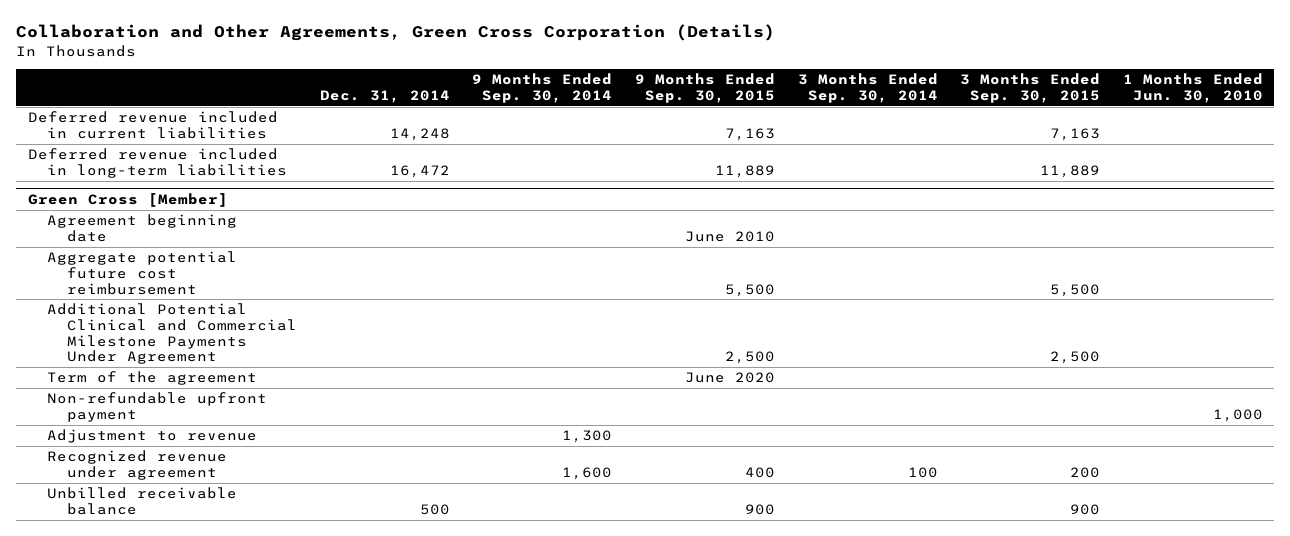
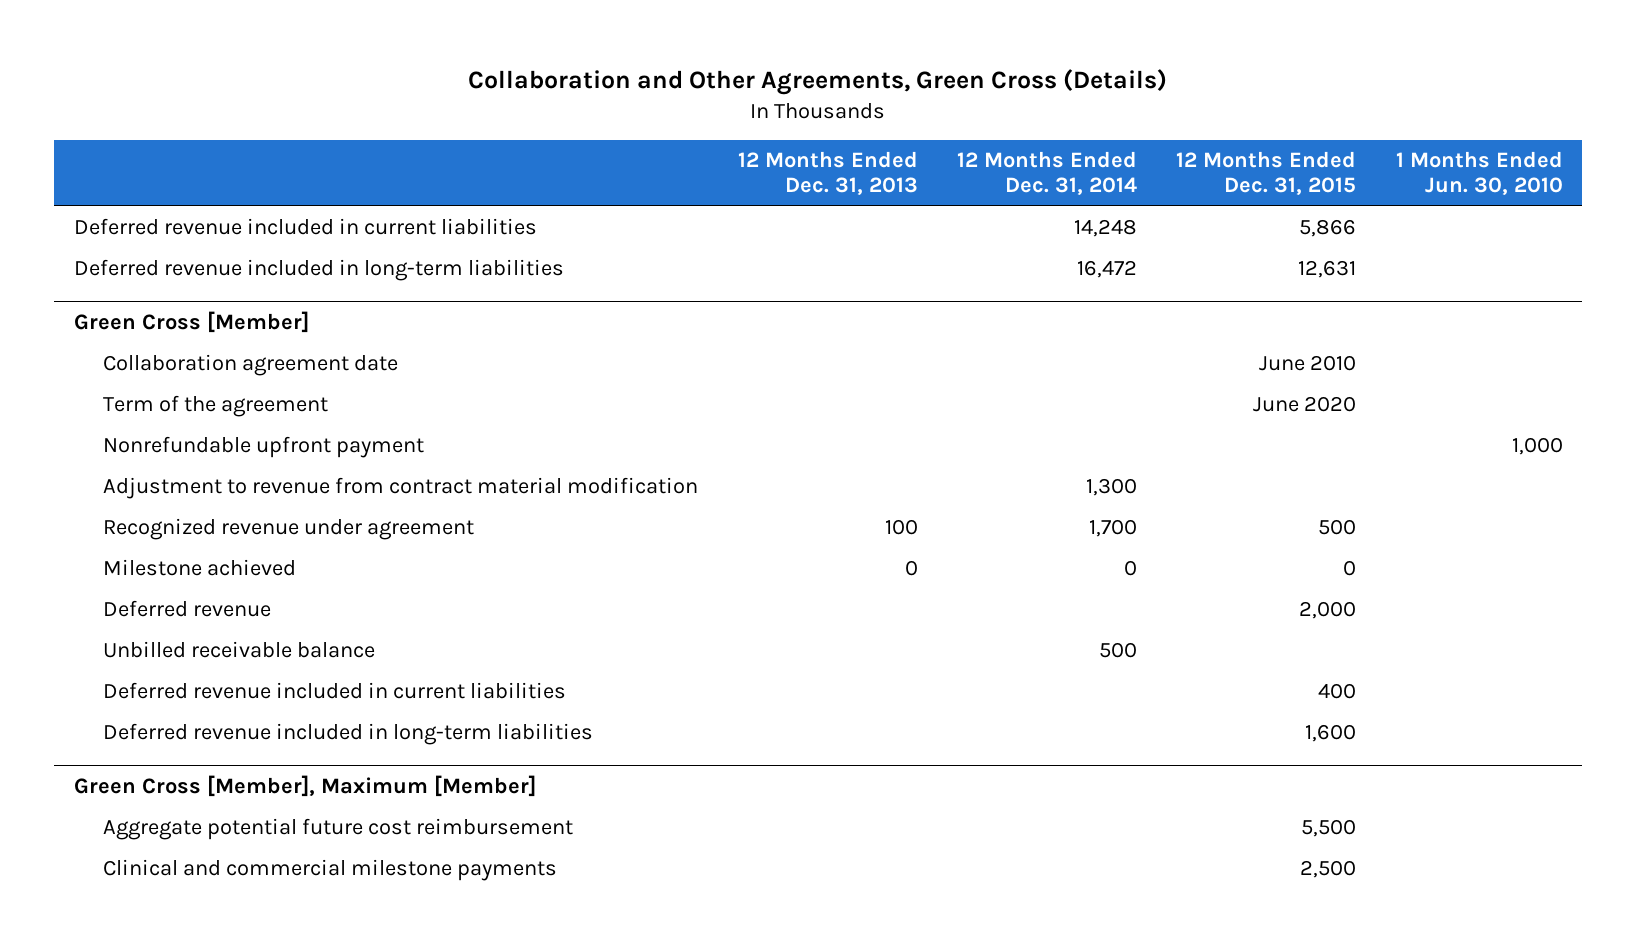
[16,24,776,42] Collaboration and Other Agreements, Green Cross Corporation (Details) -> [468,69,1168,96] Collaboration and Other Agreements, Green Cross (Details)
[319,89,450,103] Dec. 31, 2014 -> none
[472,73,613,103] 9 Months Ended Sep. 30, 2014 -> none
[635,73,776,103] 9 Months Ended Sep. 30, 2015 -> none
[797,73,938,103] 3 Months Ended Sep. 30, 2014 -> none
[960,73,1101,103] 3 Months Ended Sep. 30, 2015 -> none
none -> [737,150,918,196] 12 Months Ended Dec. 31, 2013
none -> [956,150,1137,196] 12 Months Ended Dec. 31, 2014
none -> [1176,150,1357,196] 12 Months Ended Dec. 31, 2015
[47,251,238,295] Aggregate potential future cost reimbursement -> none
[47,303,298,365] Additional Potential Clinical and Commercial Milestone Payments Under Agreement -> none
[47,214,238,242] Agreement beginning date -> [103,354,399,377] Collaboration agreement date
[47,392,268,422] Non-refundable upfront payment -> [103,436,425,459] Nonrefundable upfront payment
[47,429,258,444] Adjustment to revenue -> [103,477,699,500] Adjustment to revenue from contract material modification
none -> [103,559,297,577] Milestone achieved
none -> [103,600,272,618] Deferred revenue
none -> [103,682,567,700] Deferred revenue included in current liabilities
none -> [103,723,594,746] Deferred revenue included in long-term liabilities
none -> [73,775,536,798] Green Cross [Member], Maximum [Member]
none -> [103,818,574,841] Aggregate potential future cost reimbursement
none -> [103,859,558,882] Clinical and commercial milestone payments

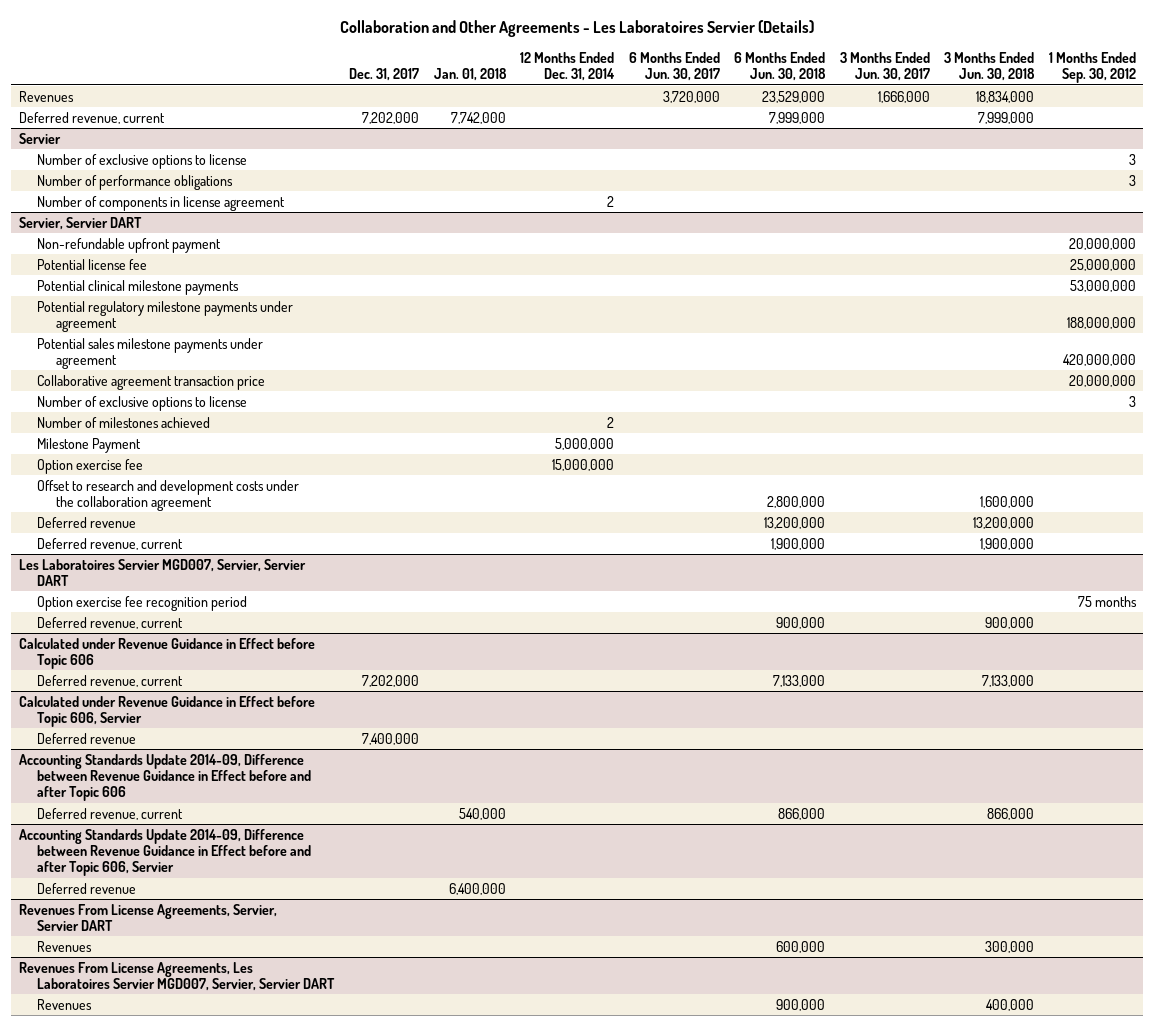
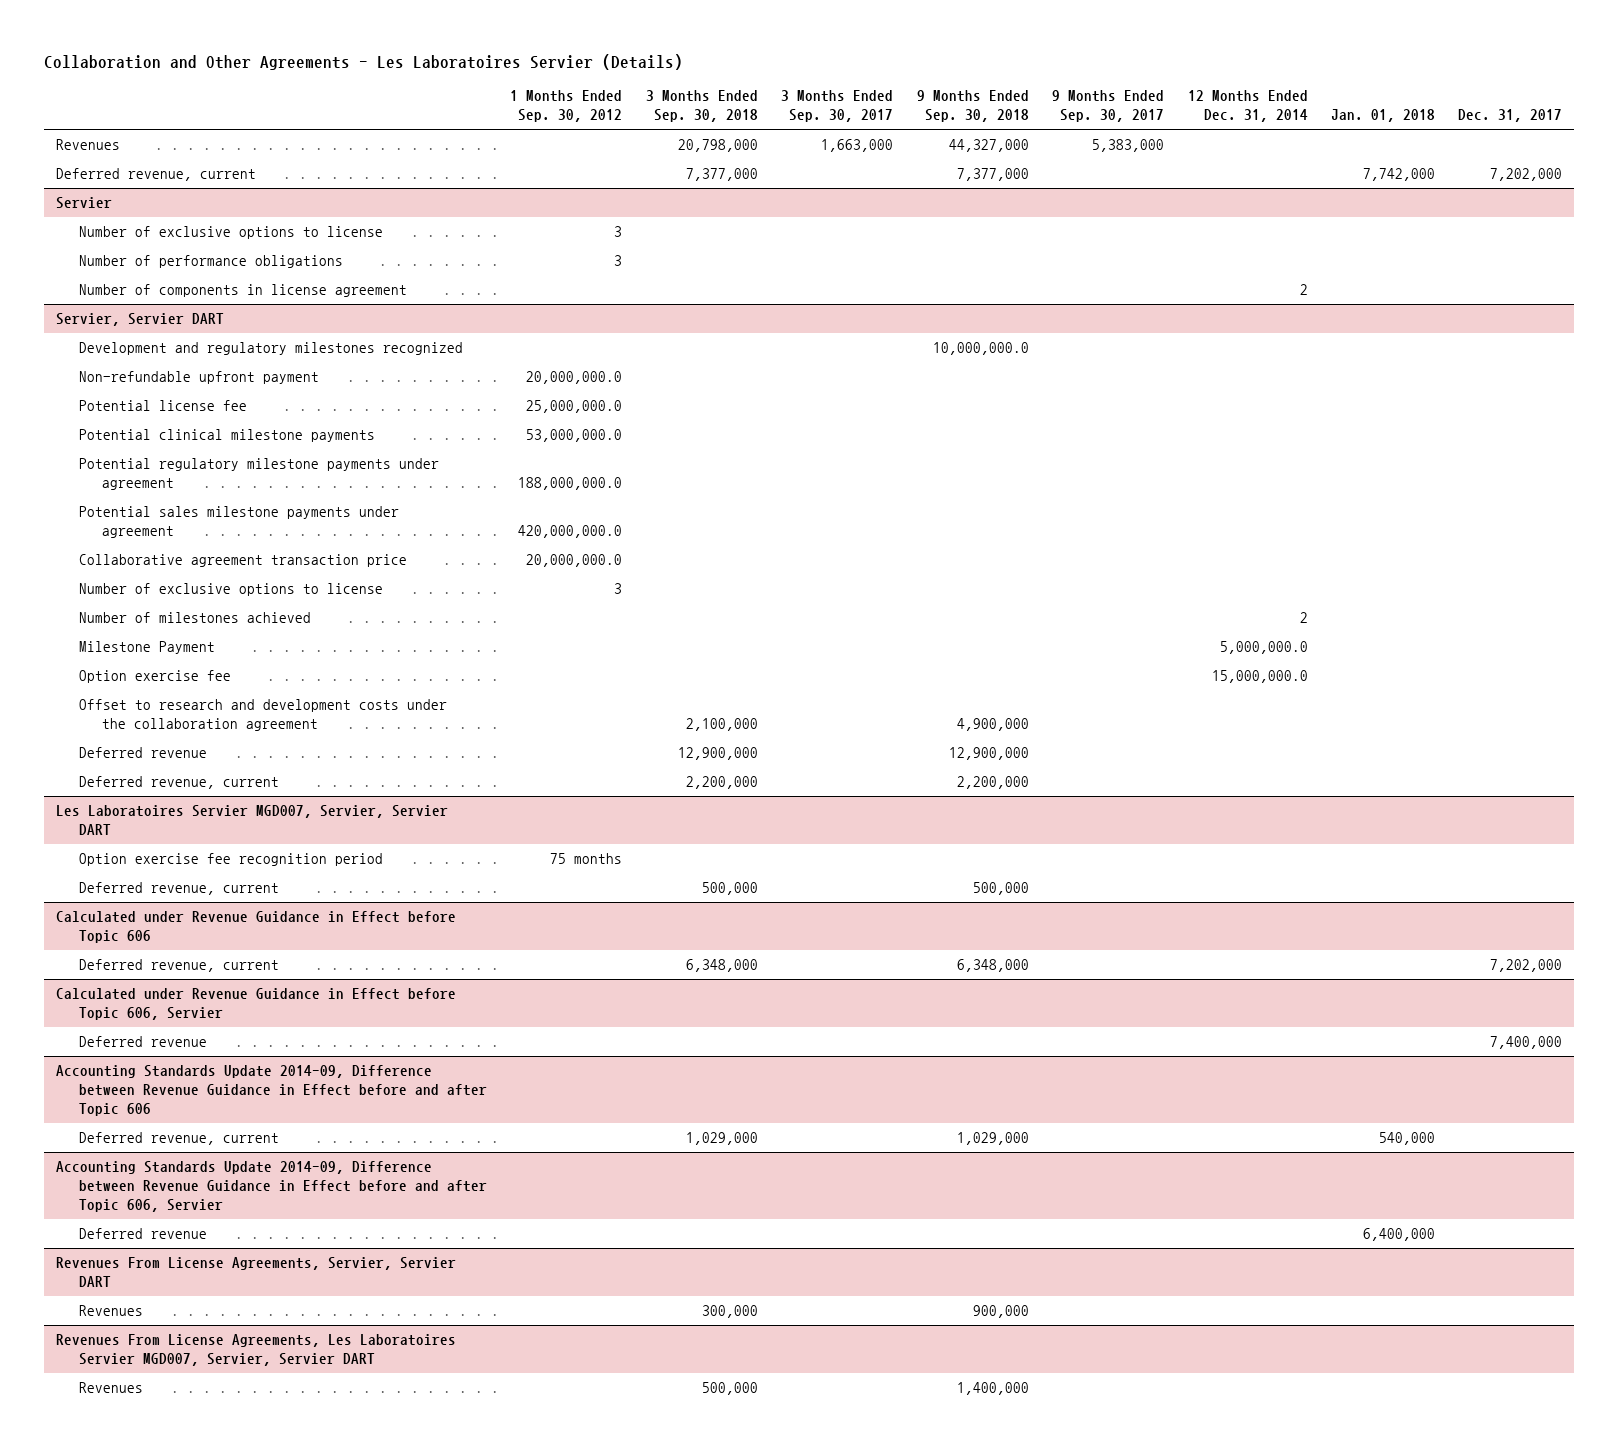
[628,51,720,82] 6 Months Ended Jun. 30, 2017 -> none
[734,51,827,82] 6 Months Ended Jun. 30, 2018 -> none
[839,51,930,82] 3 Months Ended Jun. 30, 2017 -> none
[944,51,1036,82] 3 Months Ended Jun. 30, 2018 -> none
none -> [645,90,758,123] 3 Months Ended Sep. 30, 2018
none -> [781,90,894,123] 3 Months Ended Sep. 30, 2017
none -> [916,90,1029,123] 9 Months Ended Sep. 30, 2018
none -> [1052,90,1165,123] 9 Months Ended Sep. 30, 2017
none -> [79,342,464,356] Development and regulatory milestones recognized
[1068,237,1136,250] 20,000,000 -> [526,371,623,385] 20,000,000.0
[1069,258,1136,271] 25,000,000 -> [526,400,623,414] 25,000,000.0
[1069,279,1136,292] 53,000,000 -> [526,429,623,443] 53,000,000.0
[1066,316,1136,329] 188,000,000 -> [518,476,623,490] 188,000,000.0
[1062,353,1136,366] 420,000,000 -> [518,524,623,538] 420,000,000.0
[1068,374,1136,387] 20,000,000 -> [526,554,623,568] 20,000,000.0
[555,437,615,450] 5,000,000 -> [1219,641,1308,655] 5,000,000.0
[552,458,615,471] 15,000,000 -> [1211,670,1308,684] 15,000,000.0

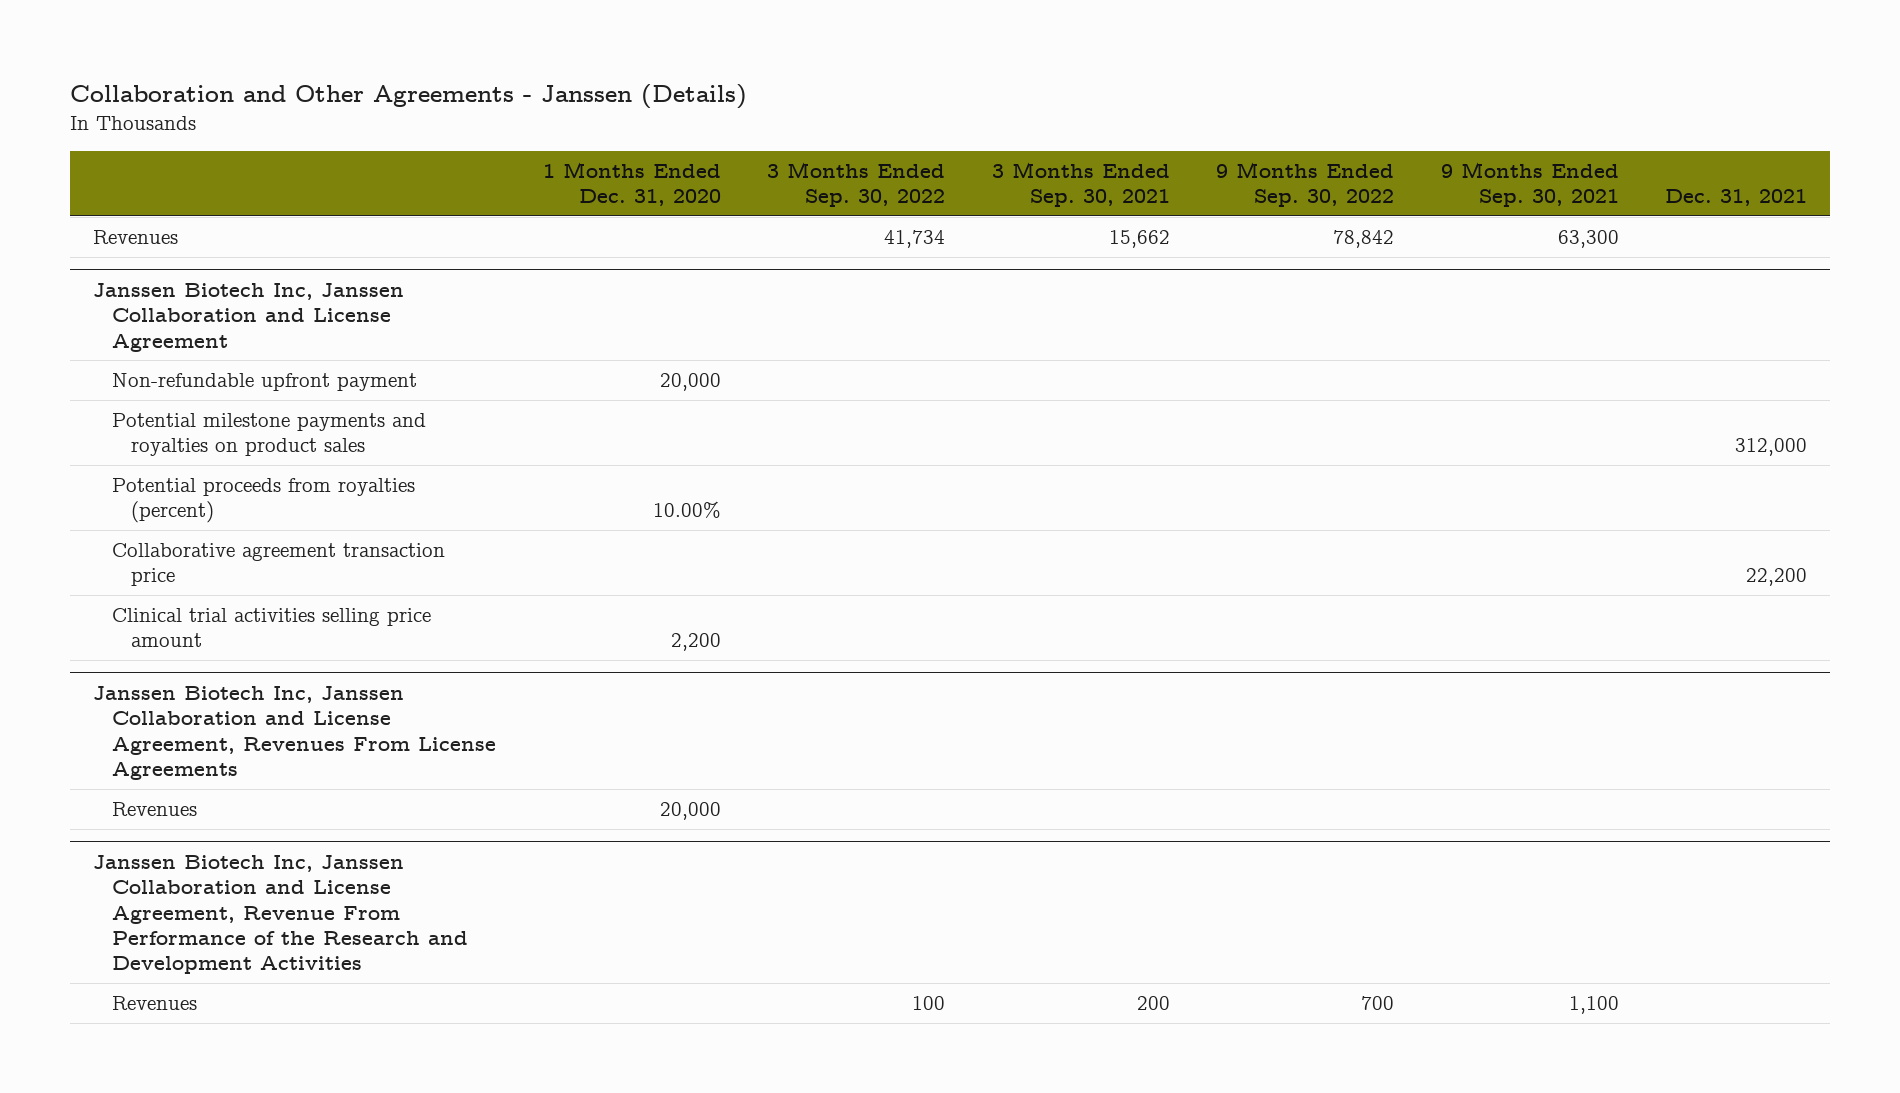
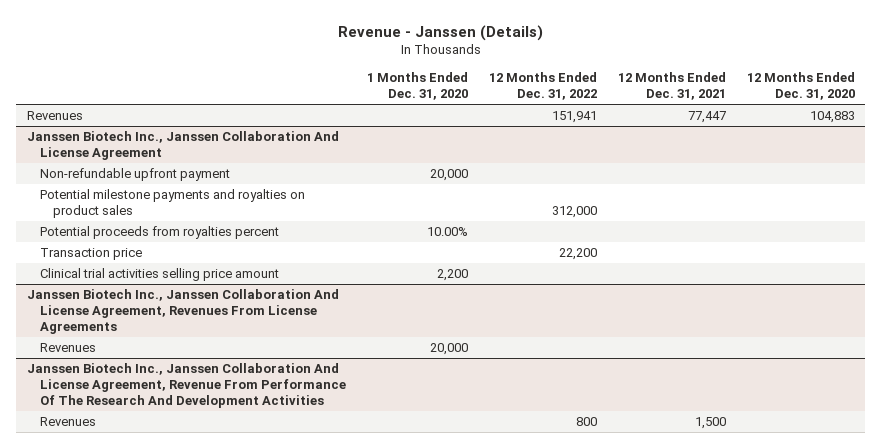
[69,83,747,109] Collaboration and Other Agreements - Janssen (Details) -> [337,24,543,41] Revenue - Janssen (Details)
[767,161,946,208] 3 Months Ended Sep. 30, 2022 -> none
[991,161,1170,208] 3 Months Ended Sep. 30, 2021 -> none
[1216,161,1395,208] 9 Months Ended Sep. 30, 2022 -> none
[1440,161,1619,208] 9 Months Ended Sep. 30, 2021 -> none
[1665,189,1808,207] Dec. 31, 2021 -> none
none -> [488,72,597,101] 12 Months Ended Dec. 31, 2022
none -> [617,72,726,101] 12 Months Ended Dec. 31, 2021
none -> [746,72,855,101] 12 Months Ended Dec. 31, 2020
[92,282,404,352] Janssen Biotech Inc, Janssen Collaboration and License Agreement -> [26,131,339,161] Janssen Biotech Inc., Janssen Collaboration And License Agreement
[112,478,416,524] Potential proceeds from royalties (percent) -> [40,226,280,240] Potential proceeds from royalties percent
[112,543,446,587] Collaborative agreement transaction price -> [40,248,143,261] Transaction price
[92,685,497,780] Janssen Biotech Inc, Janssen Collaboration and License Agreement, Revenues From License Agreements -> [26,289,339,335] Janssen Biotech Inc., Janssen Collaboration And License Agreement, Revenues From License Agreements
[92,854,469,975] Janssen Biotech Inc, Janssen Collaboration and License Agreement, Revenue From Performance of the Research and Development Activities -> [26,363,347,409] Janssen Biotech Inc., Janssen Collaboration And License Agreement, Revenue From Performance Of The Research And Development Activities

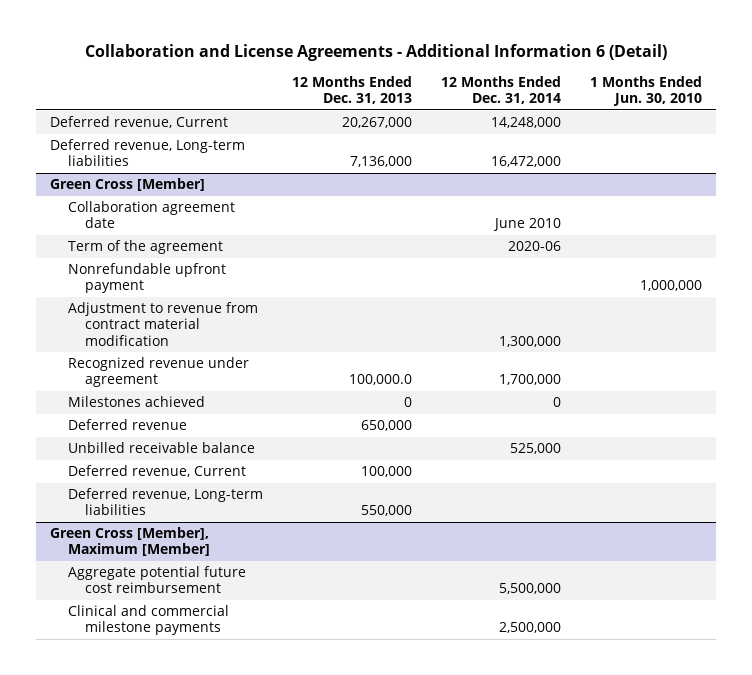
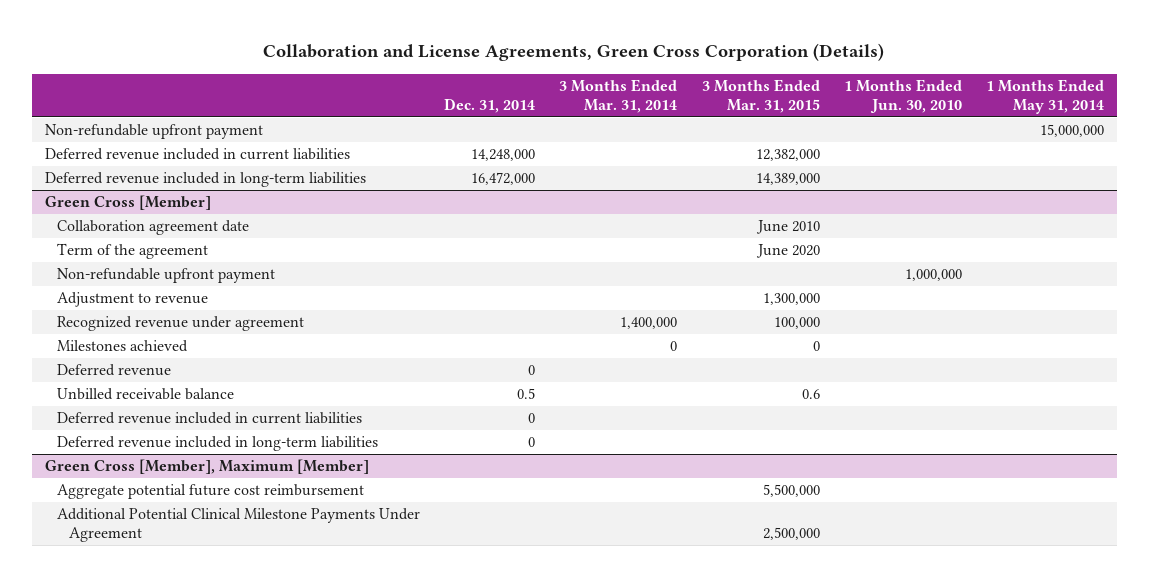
[85,43,668,61] Collaboration and License Agreements - Additional Information 6 (Detail) -> [263,43,885,62] Collaboration and License Agreements, Green Cross Corporation (Details)
[291,75,412,104] 12 Months Ended Dec. 31, 2013 -> none
[440,75,561,104] 12 Months Ended Dec. 31, 2014 -> none
none -> [443,97,535,113] Dec. 31, 2014
none -> [559,78,678,113] 3 Months Ended Mar. 31, 2014
none -> [701,78,820,113] 3 Months Ended Mar. 31, 2015
none -> [986,78,1105,114] 1 Months Ended May 31, 2014
none -> [44,124,263,140] Non-refundable upfront payment
[50,116,229,129] Deferred revenue, Current -> [44,148,350,161] Deferred revenue included in current liabilities
[50,139,246,167] Deferred revenue, Long-term liabilities -> [44,172,366,188] Deferred revenue included in long-term liabilities
[67,263,226,294] Nonrefundable upfront payment -> none
none -> [56,268,275,284] Non-refundable upfront payment
[67,302,258,346] Adjustment to revenue from contract material modification -> [56,292,208,308] Adjustment to revenue
[67,465,246,478] Deferred revenue, Current -> [56,412,362,425] Deferred revenue included in current liabilities
[67,488,263,516] Deferred revenue, Long-term liabilities -> [56,436,378,452] Deferred revenue included in long-term liabilities
[67,605,229,636] Clinical and commercial milestone payments -> none
none -> [56,508,420,543] Additional Potential Clinical Milestone Payments Under Agreement

